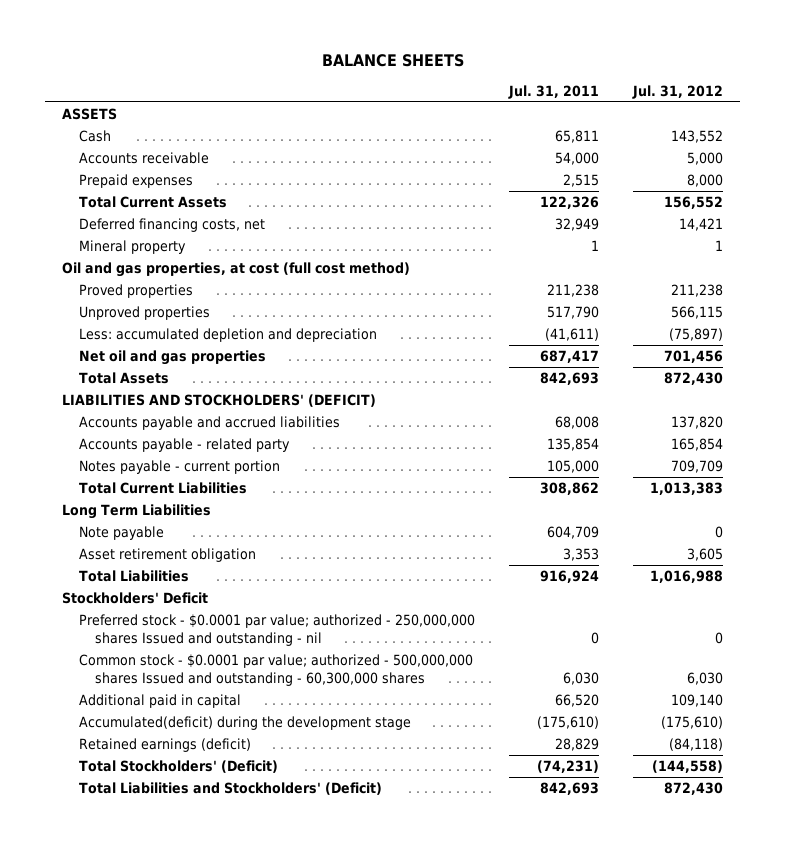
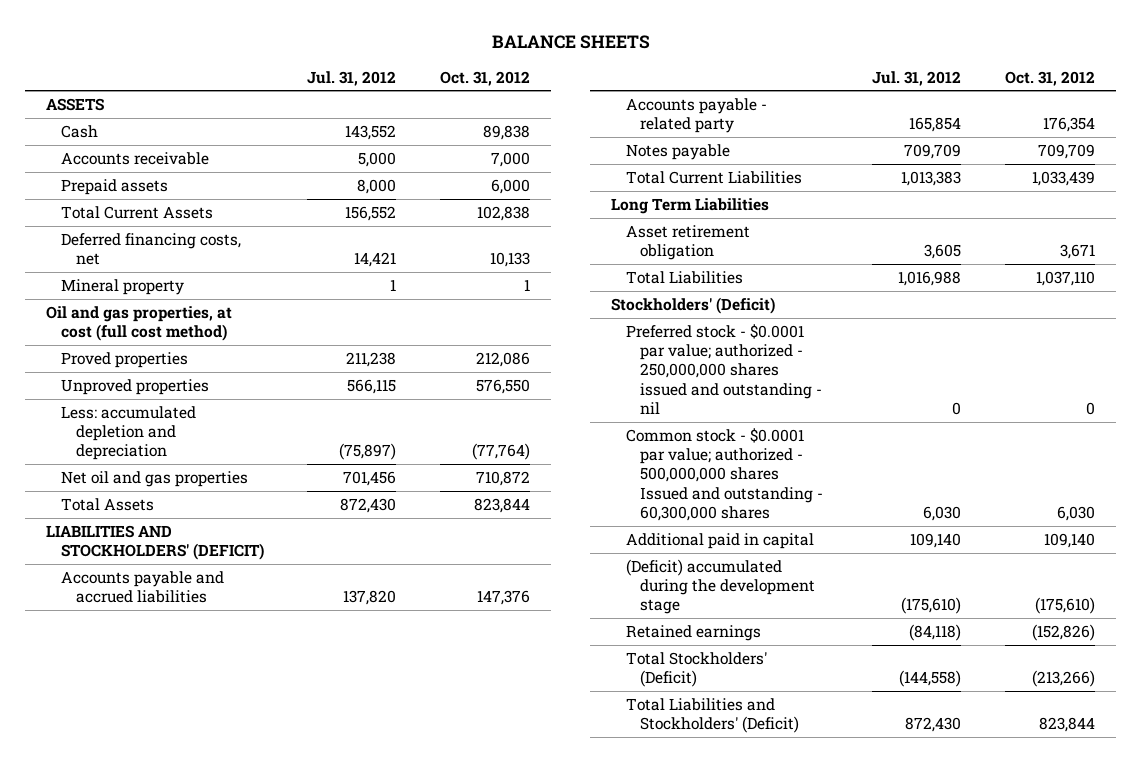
[507,85,599,100] Jul. 31, 2011 -> none
none -> [439,70,530,86] Oct. 31, 2012
[78,173,193,188] Prepaid expenses -> none
none -> [60,178,168,195] Prepaid assets
[78,459,280,474] Notes payable - current portion -> [625,143,730,160] Notes payable
[78,525,164,540] Note payable -> none
[61,591,208,604] Stockholders' Deficit -> [611,296,776,314] Stockholders' (Deficit)
[78,613,475,646] Preferred stock - $0.0001 par value; authorized - 250,000,000 shares Issued and outstanding - nil -> [625,323,823,415] Preferred stock - $0.0001 par value; authorized - 250,000,000 shares issued and outstanding - nil
[78,715,411,730] Accumulated(deficit) during the development stage -> [625,558,816,615] (Deficit) accumulated during the development stage
[78,737,251,752] Retained earnings (deficit) -> [625,624,761,641] Retained earnings

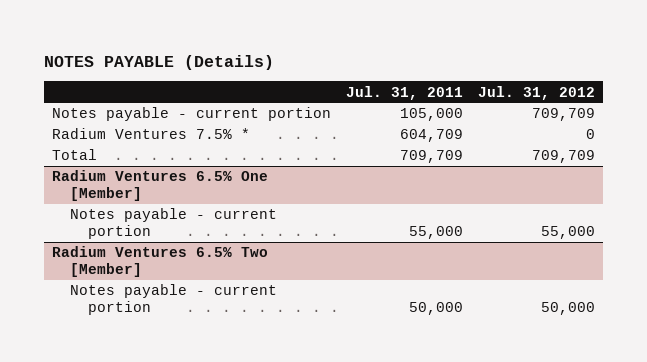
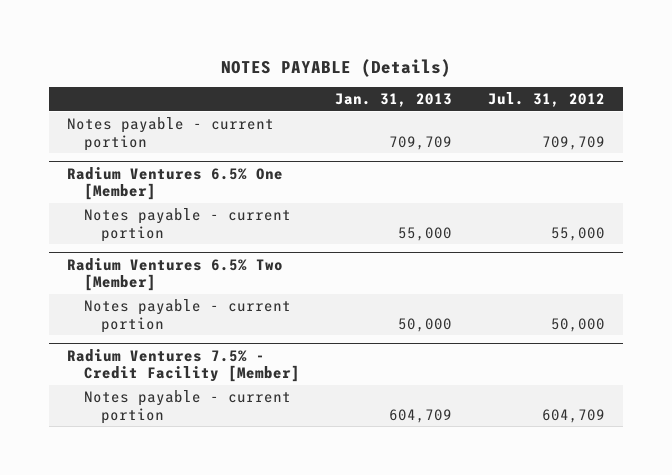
[346,85,464,100] Jul. 31, 2011 -> none
none -> [335,93,453,108] Jan. 31, 2013
[51,128,250,140] Radium Ventures 7.5% * -> none
[51,149,97,161] Total -> none
none -> [67,348,300,383] Radium Ventures 7.5% - Credit Facility [Member]
none -> [83,389,291,424] Notes payable - current portion

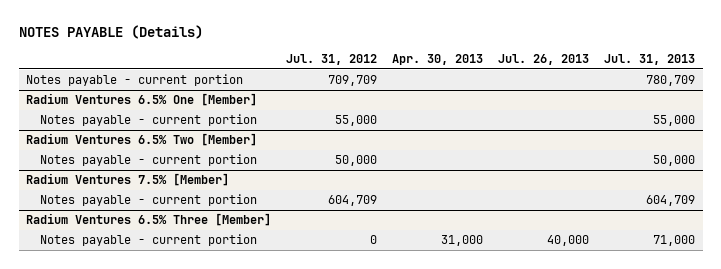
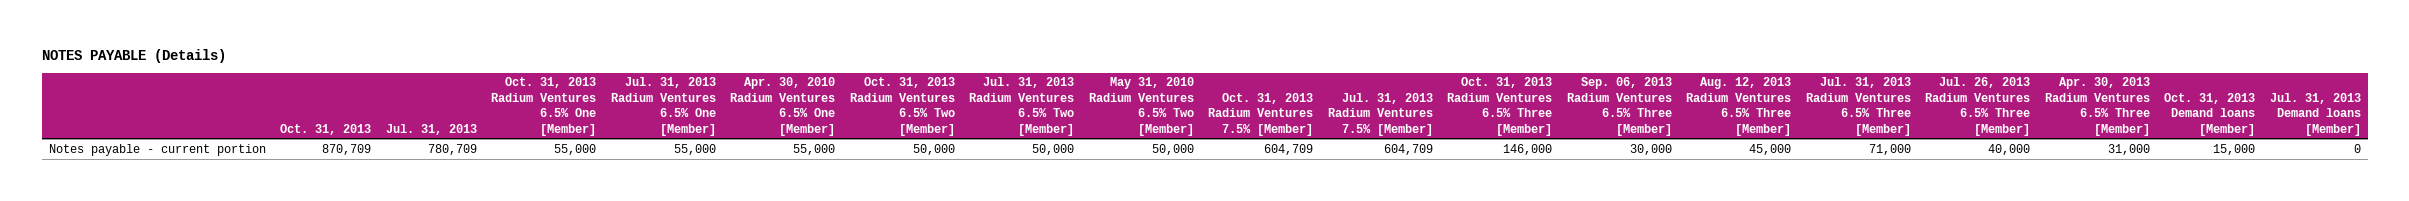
[286,54,378,66] Jul. 31, 2012 -> none
[392,54,484,66] Apr. 30, 2013 -> none
[498,54,590,66] Jul. 26, 2013 -> none
none -> [280,123,372,135] Oct. 31, 2013
none -> [491,77,597,136] Oct. 31, 2013 Radium Ventures 6.5% One [Member]
none -> [610,77,716,136] Jul. 31, 2013 Radium Ventures 6.5% One [Member]
none -> [730,77,836,136] Apr. 30, 2010 Radium Ventures 6.5% One [Member]
none -> [849,77,955,136] Oct. 31, 2013 Radium Ventures 6.5% Two [Member]
none -> [969,77,1075,136] Jul. 31, 2013 Radium Ventures 6.5% Two [Member]
none -> [1088,77,1194,136] May 31, 2010 Radium Ventures 6.5% Two [Member]
none -> [1208,92,1314,136] Oct. 31, 2013 Radium Ventures 7.5% [Member]
none -> [1327,92,1433,136] Jul. 31, 2013 Radium Ventures 7.5% [Member]
none -> [1447,77,1553,136] Oct. 31, 2013 Radium Ventures 6.5% Three [Member]
none -> [1566,77,1672,136] Sep. 06, 2013 Radium Ventures 6.5% Three [Member]
none -> [1686,77,1792,136] Aug. 12, 2013 Radium Ventures 6.5% Three [Member]
none -> [1805,77,1911,136] Jul. 31, 2013 Radium Ventures 6.5% Three [Member]
none -> [1925,77,2031,136] Jul. 26, 2013 Radium Ventures 6.5% Three [Member]
none -> [2044,77,2150,136] Apr. 30, 2013 Radium Ventures 6.5% Three [Member]
none -> [2164,92,2256,136] Oct. 31, 2013 Demand loans [Member]
none -> [2269,92,2361,136] Jul. 31, 2013 Demand loans [Member]
[26,93,258,107] Radium Ventures 6.5% One [Member] -> none
[39,114,257,127] Notes payable - current portion -> none
[26,133,258,147] Radium Ventures 6.5% Two [Member] -> none
[39,154,257,167] Notes payable - current portion -> none
[26,173,230,187] Radium Ventures 7.5% [Member] -> none
[39,194,257,207] Notes payable - current portion -> none
[26,213,272,227] Radium Ventures 6.5% Three [Member] -> none
[39,234,257,247] Notes payable - current portion -> none

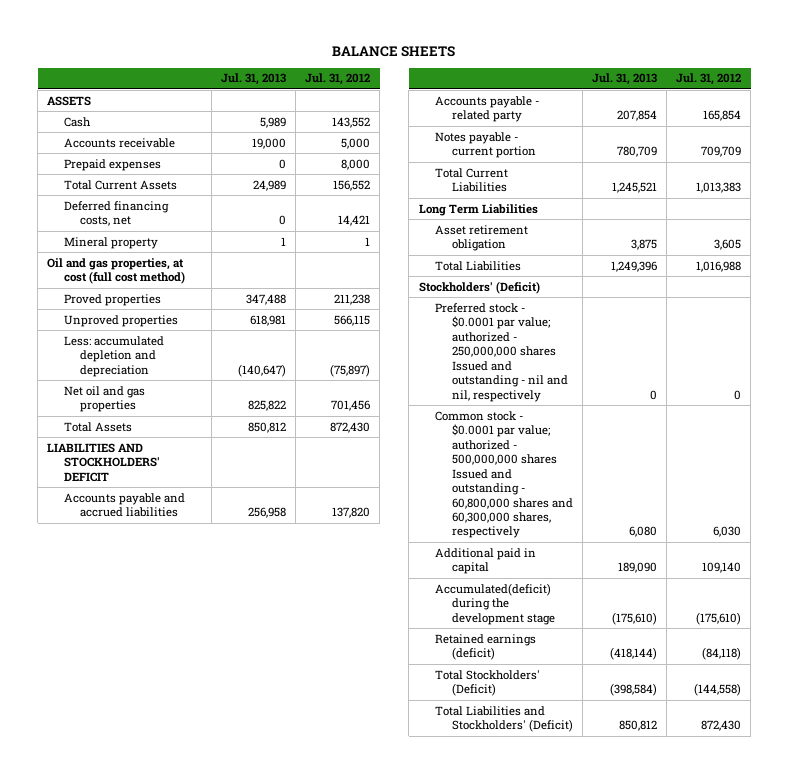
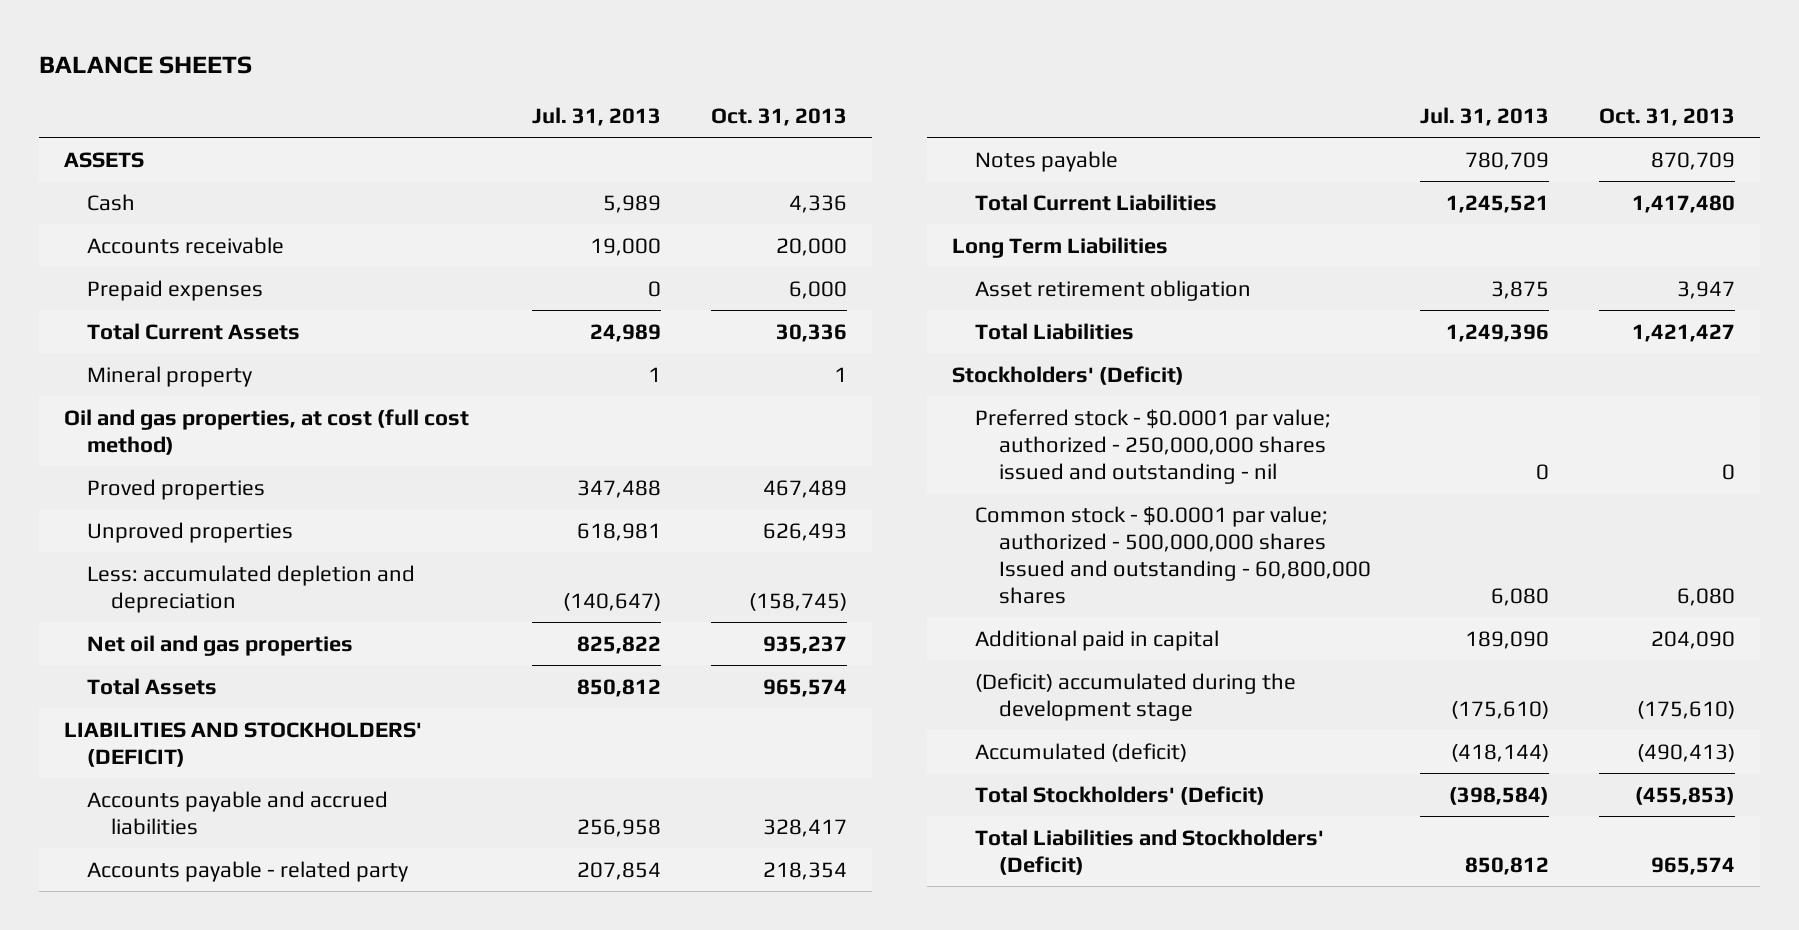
[305,73,371,86] Jul. 31, 2012 -> none
none -> [711,108,848,127] Oct. 31, 2013
[63,200,169,227] Deferred financing costs, net -> none
[47,442,160,482] LIABILITIES AND STOCKHOLDERS' DEFICIT -> [63,721,422,767] LIABILITIES AND STOCKHOLDERS' (DEFICIT)
[435,131,536,159] Notes payable - current portion -> [975,150,1119,172] Notes payable
[435,302,568,402] Preferred stock - $0.0001 par value; authorized - 250,000,000 shares Issued and outstanding - nil and nil, respectively -> [975,408,1332,484] Preferred stock - $0.0001 par value; authorized - 250,000,000 shares issued and outstanding - nil
[435,410,573,539] Common stock - $0.0001 par value; authorized - 500,000,000 shares Issued and outstanding - 60,800,000 shares and 60,300,000 shares, respectively -> [975,505,1371,605] Common stock - $0.0001 par value; authorized - 500,000,000 shares Issued and outstanding - 60,800,000 shares
[435,582,555,625] Accumulated(deficit) during the development stage -> [975,672,1297,721] (Deficit) accumulated during the development stage
[435,633,537,661] Retained earnings (deficit) -> [975,742,1188,762] Accumulated (deficit)

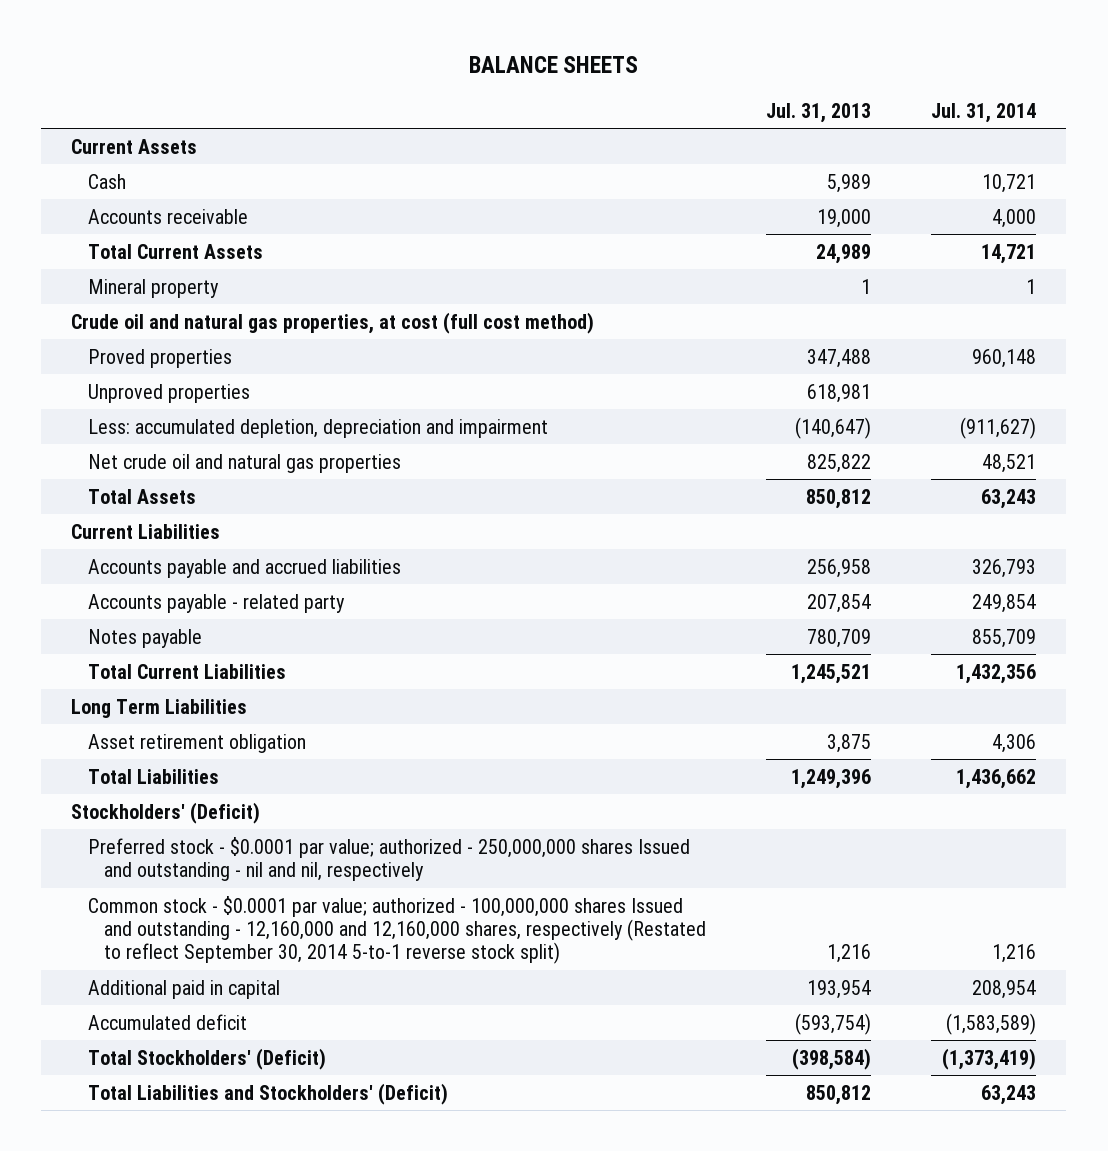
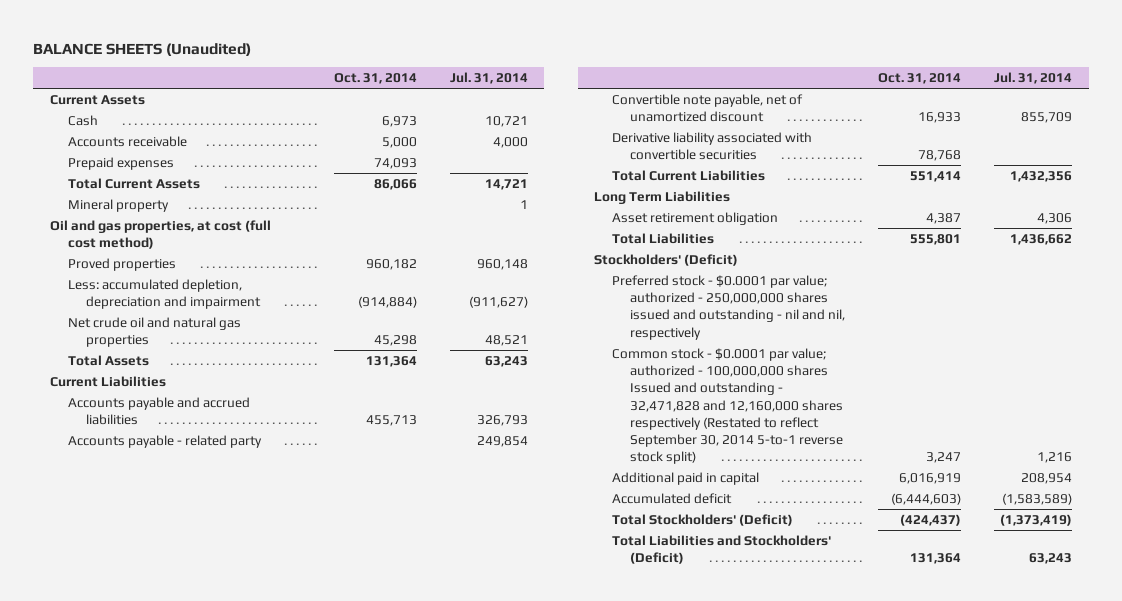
[468,55,638,73] BALANCE SHEETS -> [33,42,252,56] BALANCE SHEETS (Unaudited)
[766,102,872,123] Jul. 31, 2013 -> none
none -> [333,73,417,85] Oct. 31, 2014
none -> [67,156,174,170] Prepaid expenses
[71,311,595,334] Crude oil and natural gas properties, at cost (full cost method) -> [49,219,271,250] Oil and gas properties, at cost (full cost method)
[87,383,250,403] Unproved properties -> none
[87,628,202,648] Notes payable -> [612,93,804,123] Convertible note payable, net of unamortized discount
none -> [612,131,813,161] Derivative liability associated with convertible securities
[87,836,690,882] Preferred stock - $0.0001 par value; authorized - 250,000,000 shares Issued and outstanding - nil and nil, respectively -> [612,274,846,340] Preferred stock - $0.0001 par value; authorized - 250,000,000 shares issued and outstanding - nil and nil, respectively
[87,895,706,965] Common stock - $0.0001 par value; authorized - 100,000,000 shares Issued and outstanding - 12,160,000 and 12,160,000 shares, respectively (Restated to reflect September 30, 2014 5-to-1 reverse stock split) -> [612,347,844,465] Common stock - $0.0001 par value; authorized - 100,000,000 shares Issued and outstanding - 32,471,828 and 12,160,000 shares respectively (Restated to reflect September 30, 2014 5-to-1 reverse stock split)

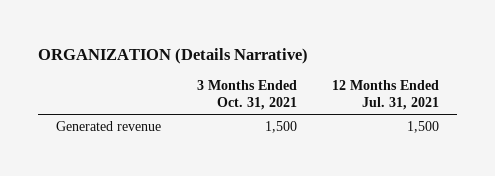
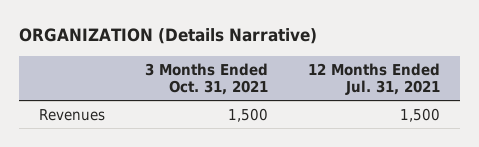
[55,120,161,131] Generated revenue -> [39,108,106,121] Revenues

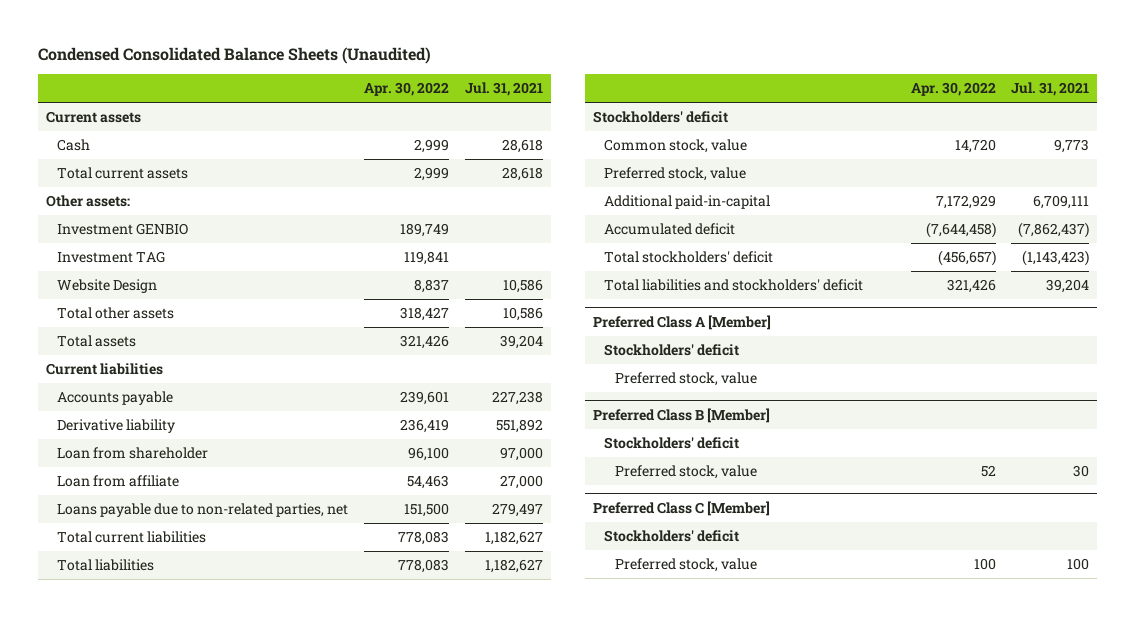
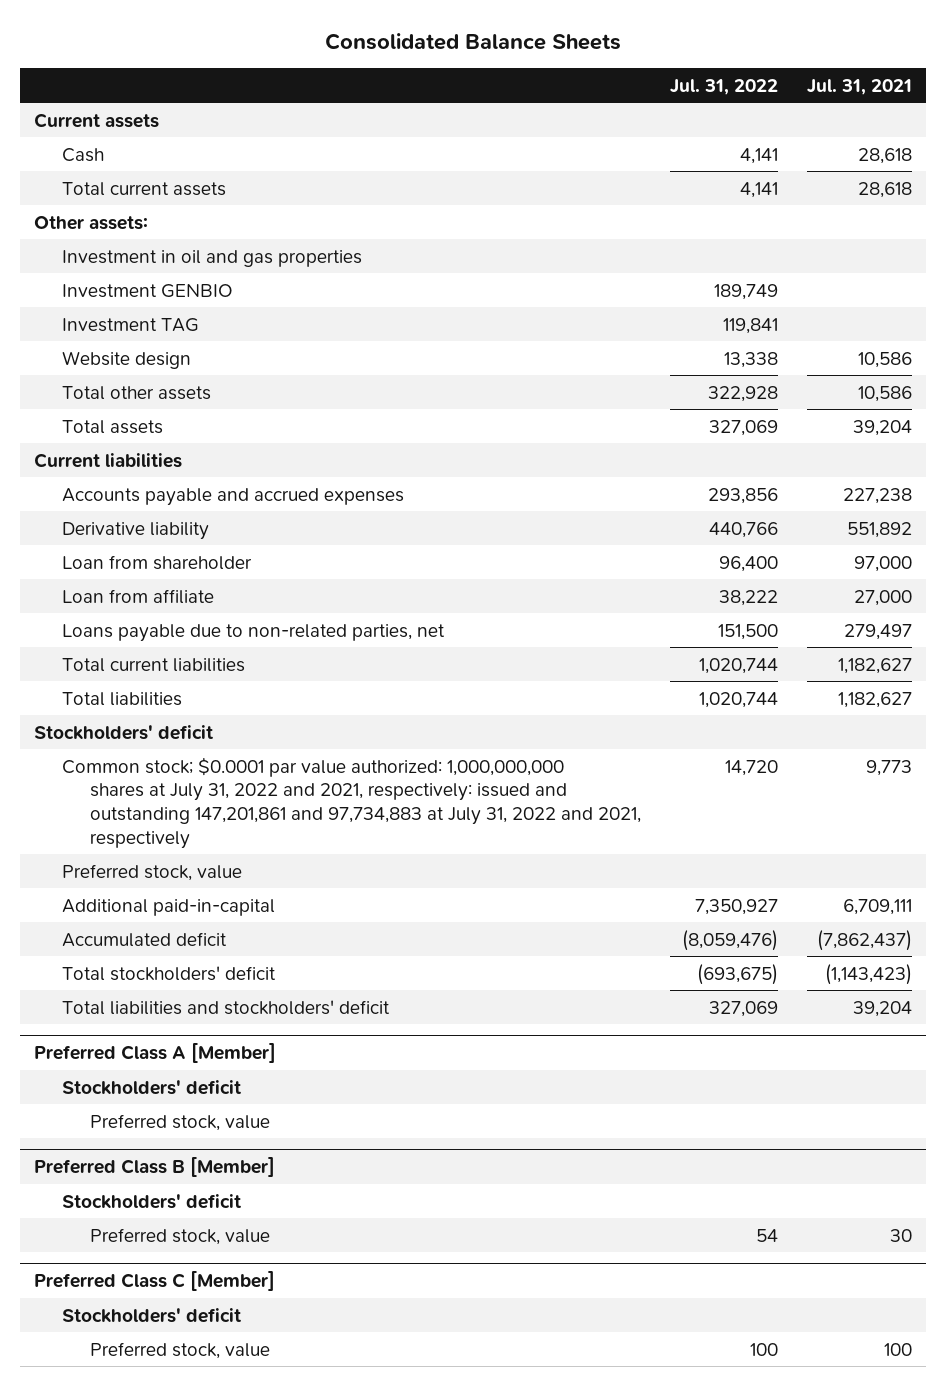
[38,46,432,64] Condensed Consolidated Balance Sheets (Unaudited) -> [324,33,621,51] Consolidated Balance Sheets
[363,82,449,97] Apr. 30, 2022 -> none
none -> [669,78,778,95] Jul. 31, 2022
none -> [62,249,363,267] Investment in oil and gas properties
[57,279,158,294] Website Design -> [62,350,192,369] Website design
[57,391,174,406] Accounts payable -> [62,487,405,506] Accounts payable and accrued expenses
[604,139,748,154] Common stock, value -> [62,756,642,849] Common stock; $0.0001 par value authorized: 1,000,000,000 shares at July 31, 2022 and 2021, respectively: issued and outstanding 147,201,861 and 97,734,883 at July 31, 2022 and 2021, respectively

